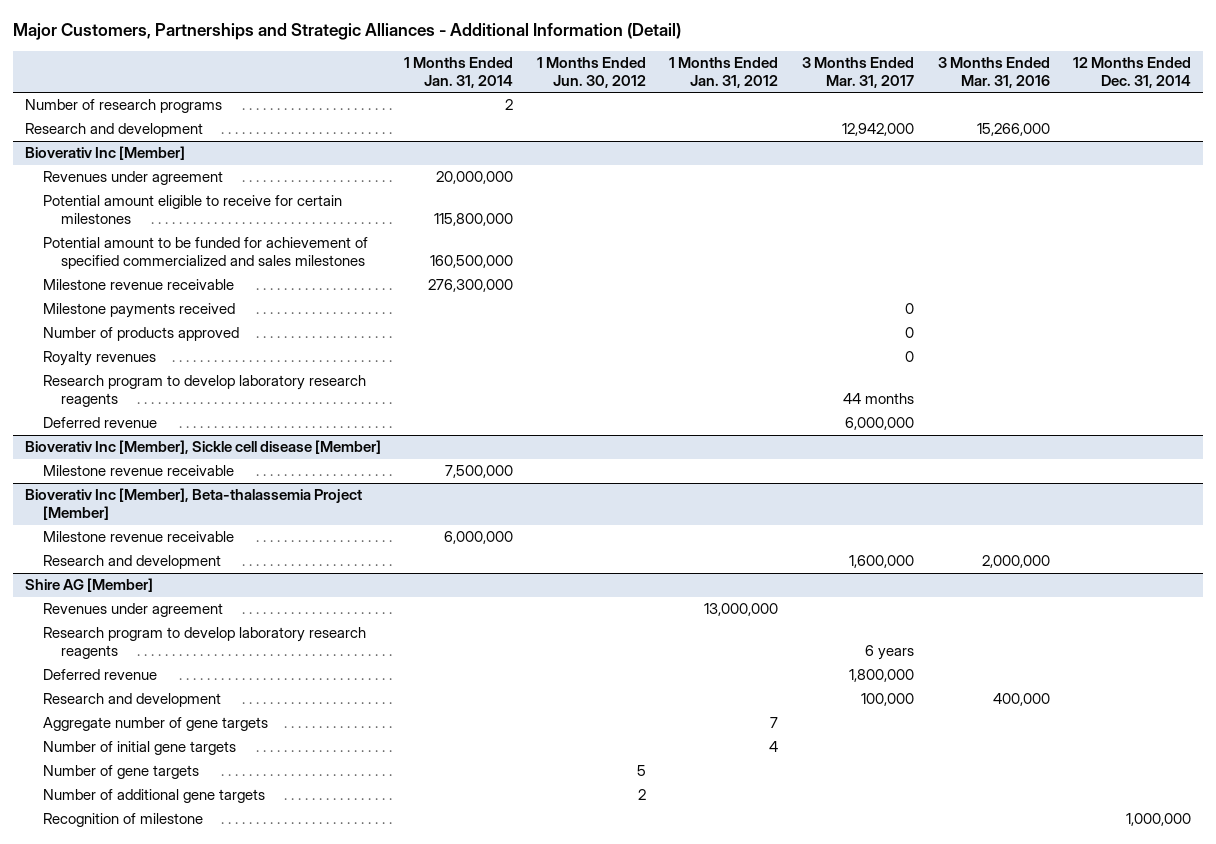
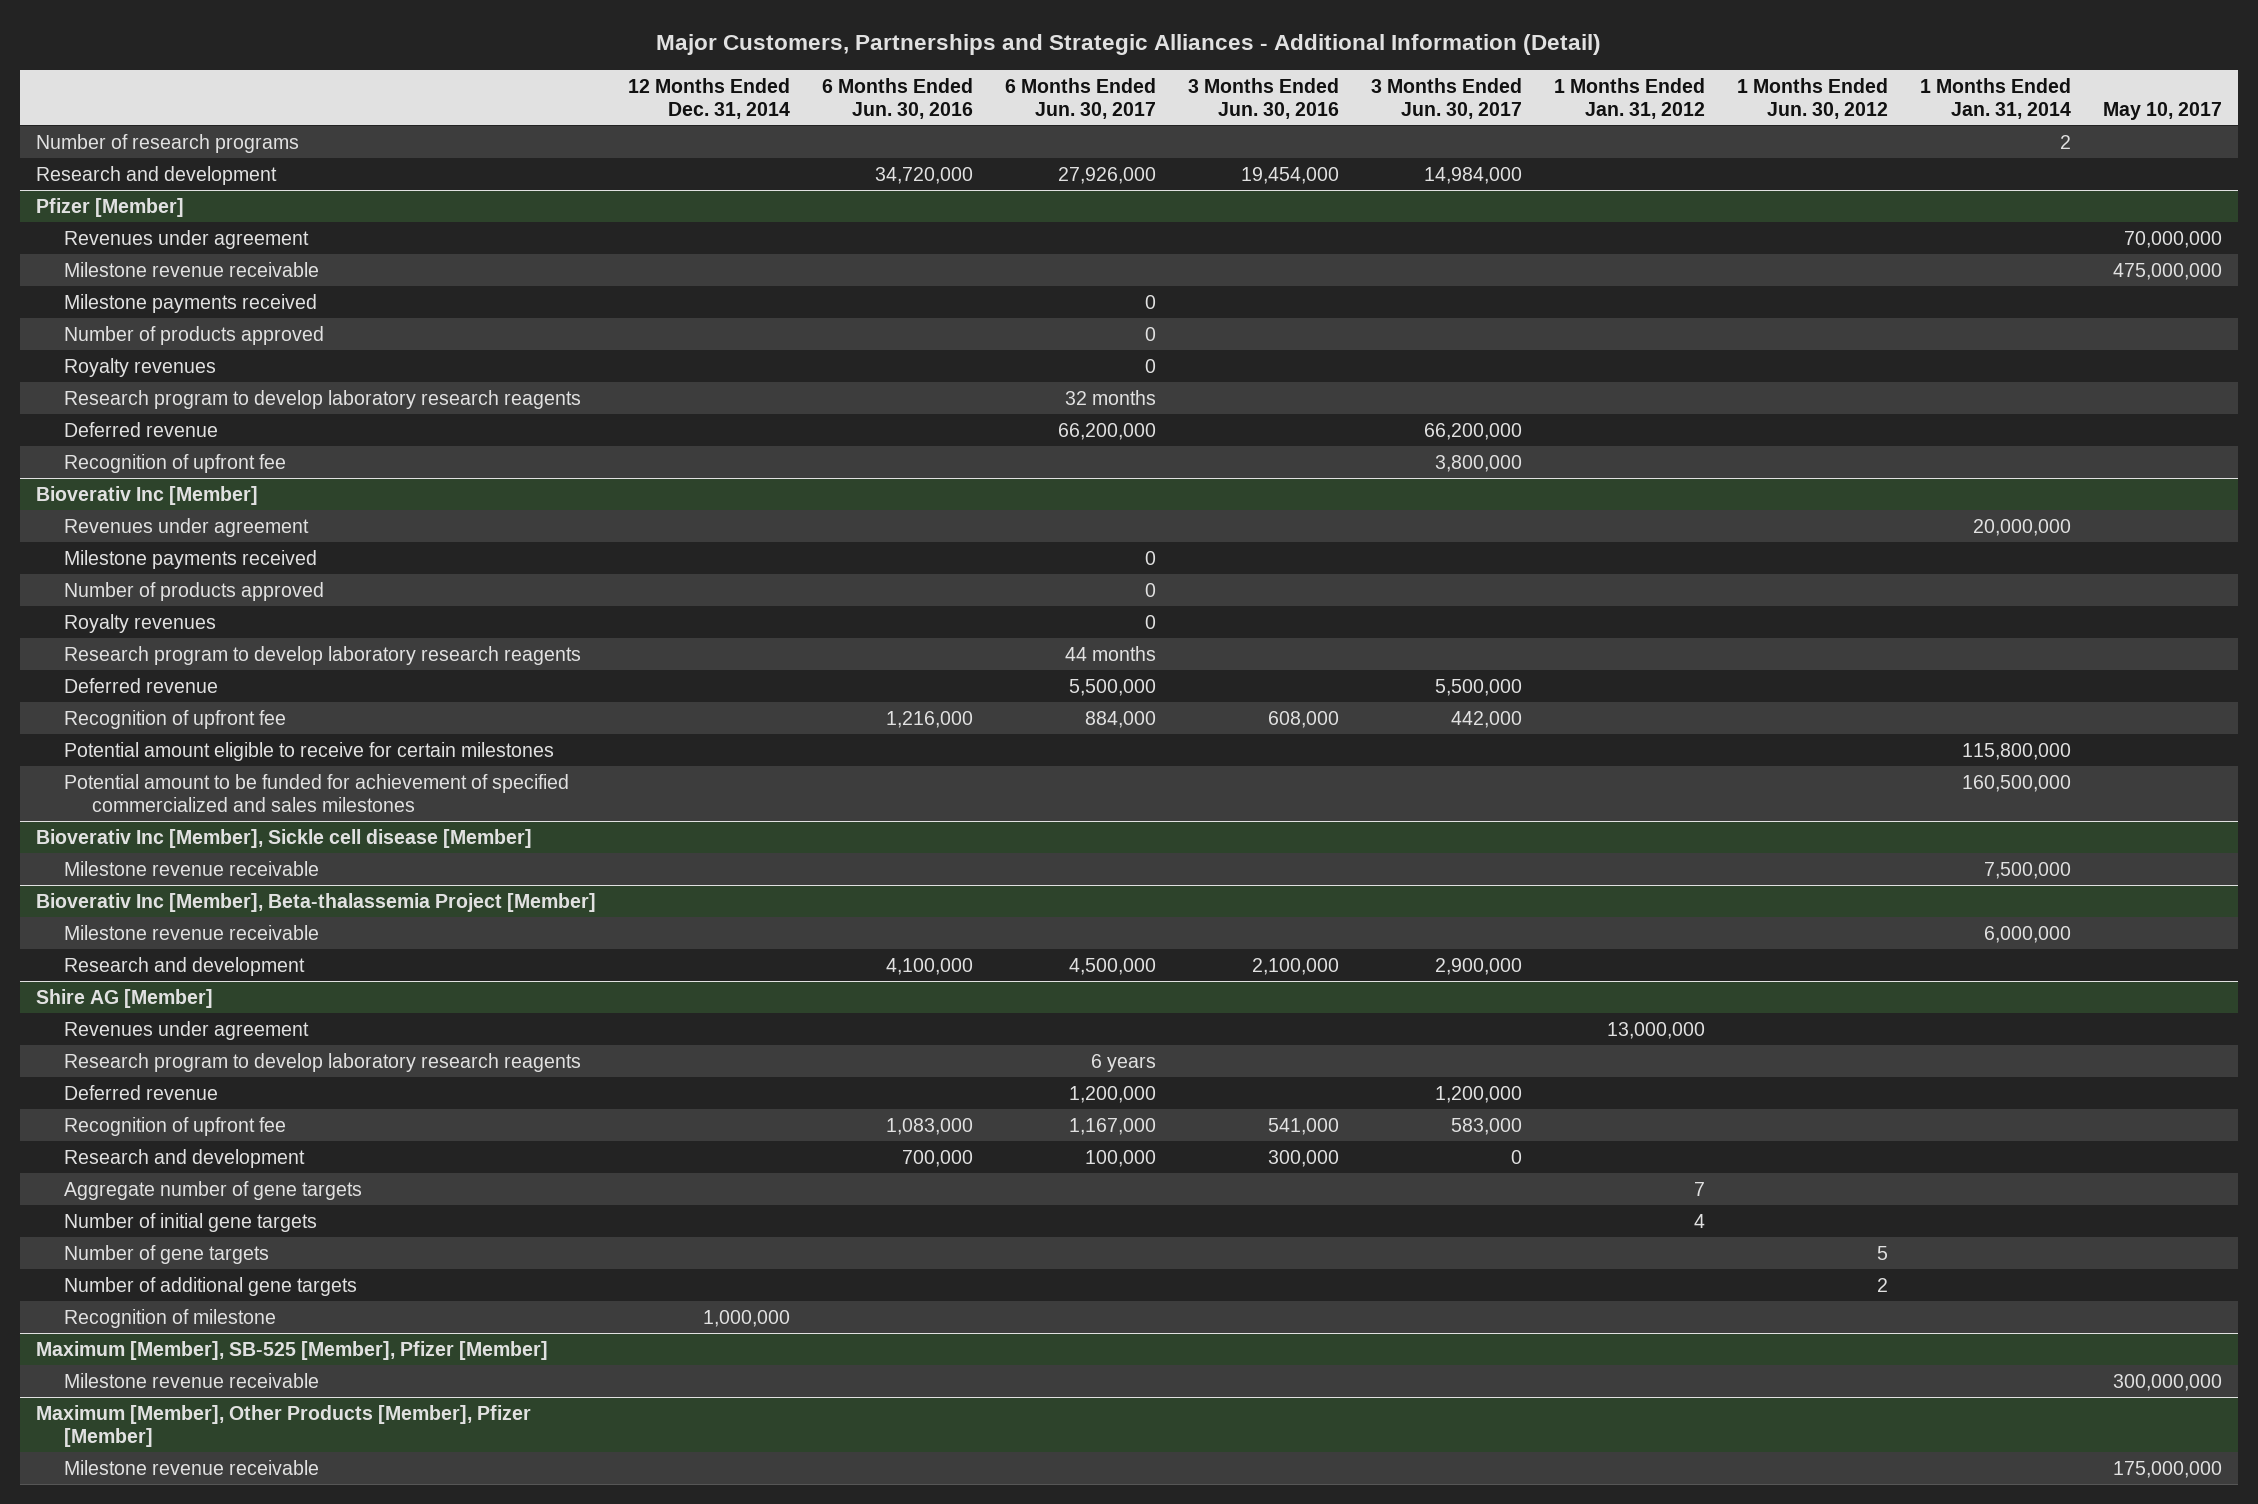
[802,56,915,88] 3 Months Ended Mar. 31, 2017 -> none
[937,56,1050,88] 3 Months Ended Mar. 31, 2016 -> none
none -> [821,77,973,119] 6 Months Ended Jun. 30, 2016
none -> [1004,77,1156,119] 6 Months Ended Jun. 30, 2017
none -> [1187,77,1339,119] 3 Months Ended Jun. 30, 2016
none -> [1370,77,1522,119] 3 Months Ended Jun. 30, 2017
none -> [2102,101,2222,120] May 10, 2017
none -> [35,197,184,217] Pfizer [Member]
none -> [63,229,309,249] Revenues under agreement
none -> [63,261,319,277] Milestone revenue receivable
none -> [63,293,317,313] Milestone payments received
none -> [63,325,324,345] Number of products approved
none -> [63,357,216,377] Royalty revenues
none -> [63,389,581,409] Research program to develop laboratory research reagents
none -> [63,421,218,437] Deferred revenue
none -> [63,453,286,473] Recognition of upfront fee
[42,279,234,291] Milestone revenue receivable -> none
none -> [63,709,286,729] Recognition of upfront fee
[42,195,342,225] Potential amount eligible to receive for certain milestones -> [63,741,554,761] Potential amount eligible to receive for certain milestones
[42,237,368,270] Potential amount to be funded for achievement of specified commercialized and sales milestones -> [63,773,569,812] Potential amount to be funded for achievement of specified commercialized and sales milestones
none -> [63,1116,286,1136] Recognition of upfront fee
none -> [35,1340,548,1360] Maximum [Member], SB-525 [Member], Pfizer [Member]
none -> [63,1372,319,1388] Milestone revenue receivable
none -> [35,1404,531,1447] Maximum [Member], Other Products [Member], Pfizer [Member]
none -> [63,1459,319,1475] Milestone revenue receivable

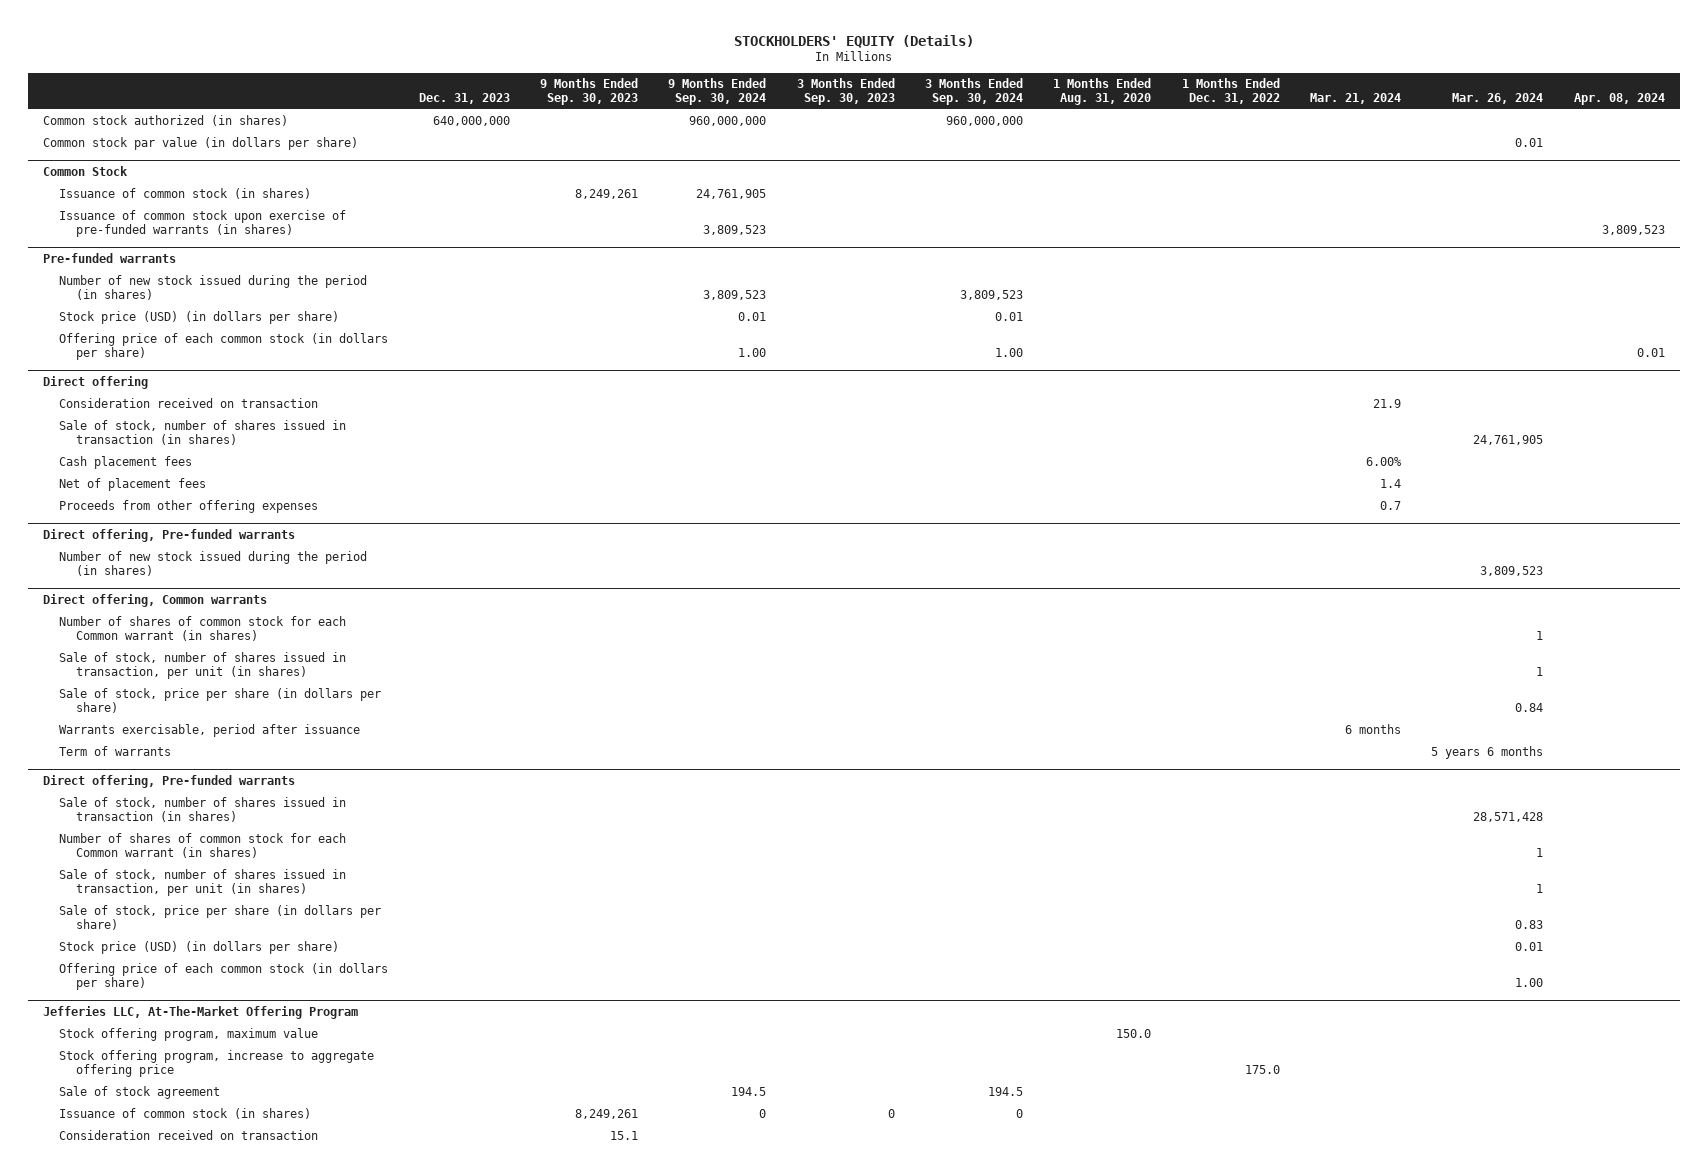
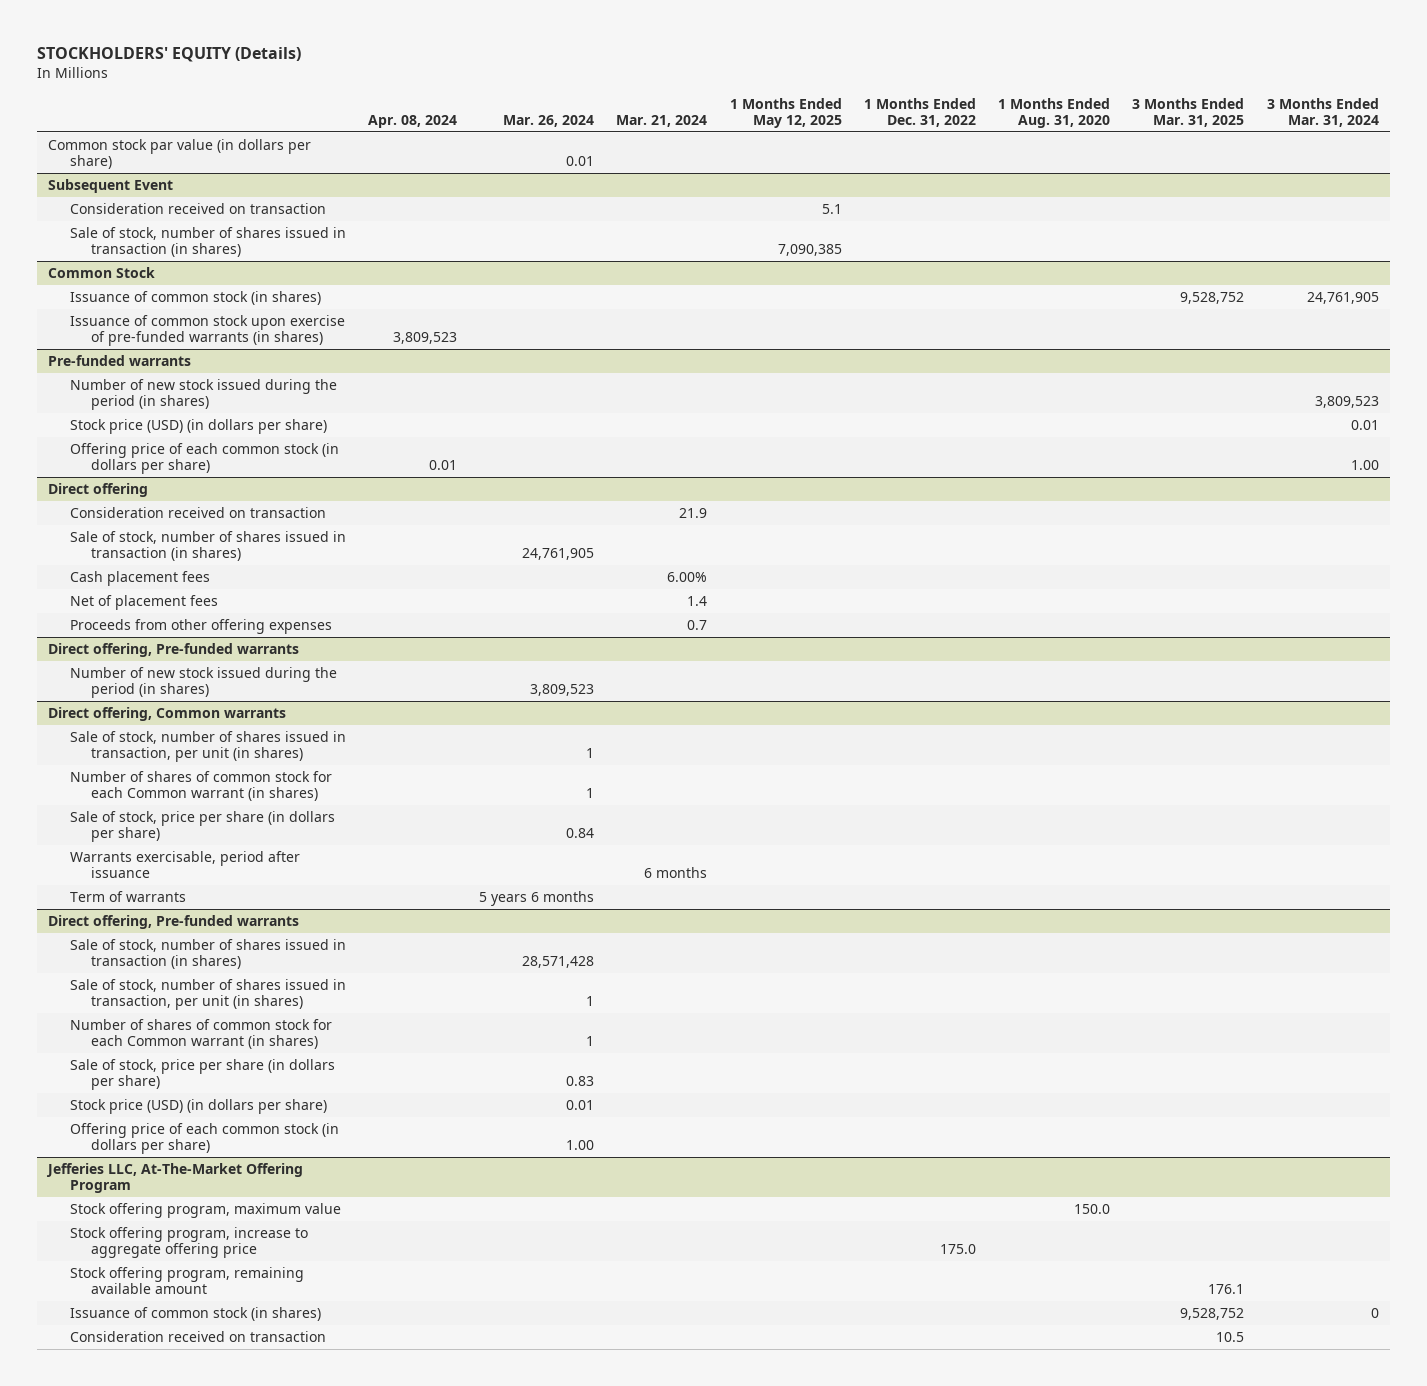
[418,92,510,104] Dec. 31, 2023 -> none
[540,77,639,105] 9 Months Ended Sep. 30, 2023 -> none
[668,77,767,105] 9 Months Ended Sep. 30, 2024 -> none
[796,77,895,105] 3 Months Ended Sep. 30, 2023 -> none
[925,77,1024,105] 3 Months Ended Sep. 30, 2024 -> none
none -> [729,97,842,129] 1 Months Ended May 12, 2025
none -> [1132,97,1245,128] 3 Months Ended Mar. 31, 2025
none -> [1266,97,1379,128] 3 Months Ended Mar. 31, 2024
[42,115,288,127] Common stock authorized (in shares) -> none
none -> [48,178,174,193] Subsequent Event
none -> [69,202,326,214] Consideration received on transaction
none -> [69,226,346,258] Sale of stock, number of shares issued in transaction (in shares)
[59,616,347,642] Number of shares of common stock for each Common warrant (in shares) -> [69,770,332,802] Number of shares of common stock for each Common warrant (in shares)
[59,833,347,859] Number of shares of common stock for each Common warrant (in shares) -> [69,1018,332,1050] Number of shares of common stock for each Common warrant (in shares)
[59,1086,221,1100] Sale of stock agreement -> none
none -> [69,1266,304,1295] Stock offering program, remaining available amount

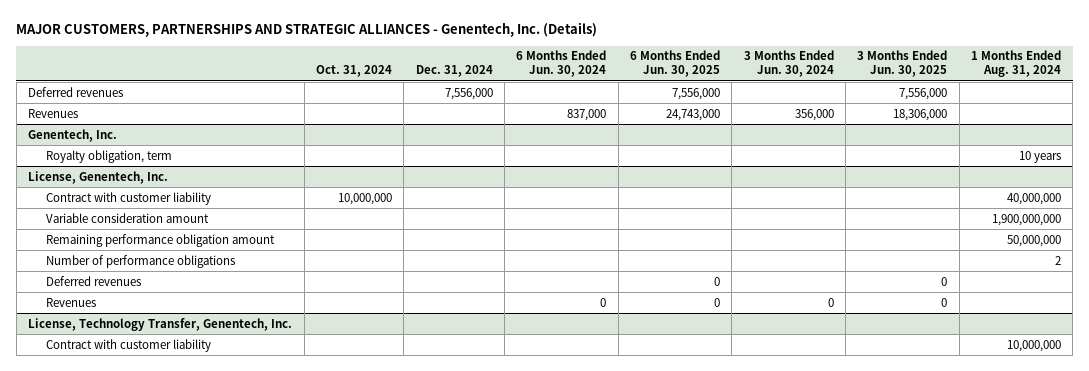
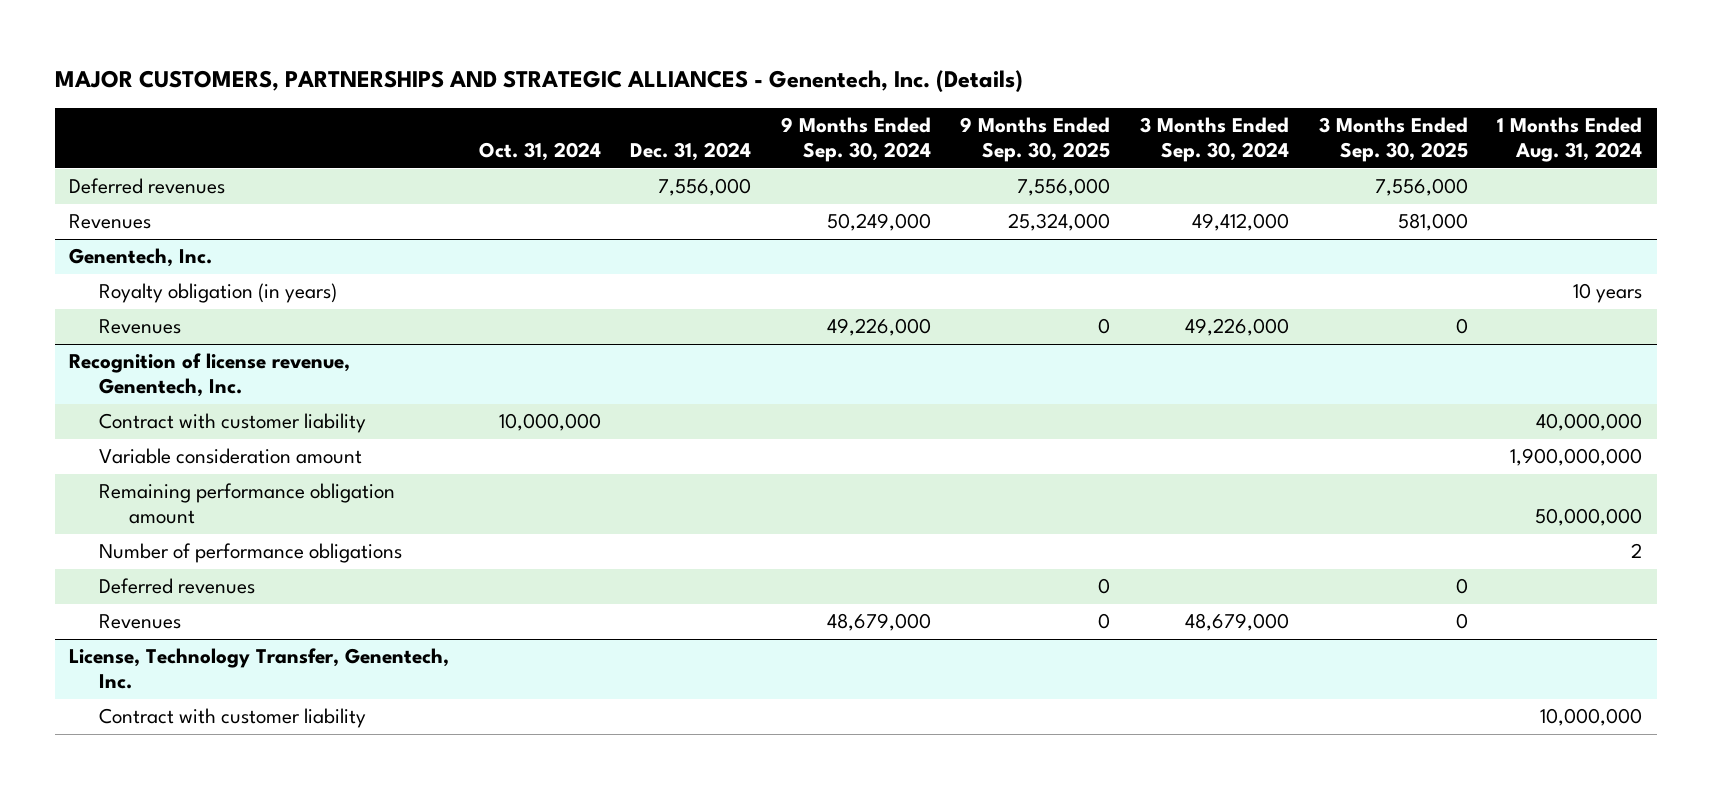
[516,50,607,78] 6 Months Ended Jun. 30, 2024 -> none
[629,50,720,78] 6 Months Ended Jun. 30, 2025 -> none
[743,50,834,78] 3 Months Ended Jun. 30, 2024 -> none
[857,50,948,78] 3 Months Ended Jun. 30, 2025 -> none
none -> [780,116,931,163] 9 Months Ended Sep. 30, 2024
none -> [960,116,1111,163] 9 Months Ended Sep. 30, 2025
none -> [1140,116,1290,163] 3 Months Ended Sep. 30, 2024
none -> [1318,116,1468,163] 3 Months Ended Sep. 30, 2025
[46,149,173,163] Royalty obligation, term -> [99,283,338,304] Royalty obligation (in years)
none -> [99,319,182,335] Revenues
[28,170,169,184] License, Genentech, Inc. -> [69,353,351,398] Recognition of license revenue, Genentech, Inc.

